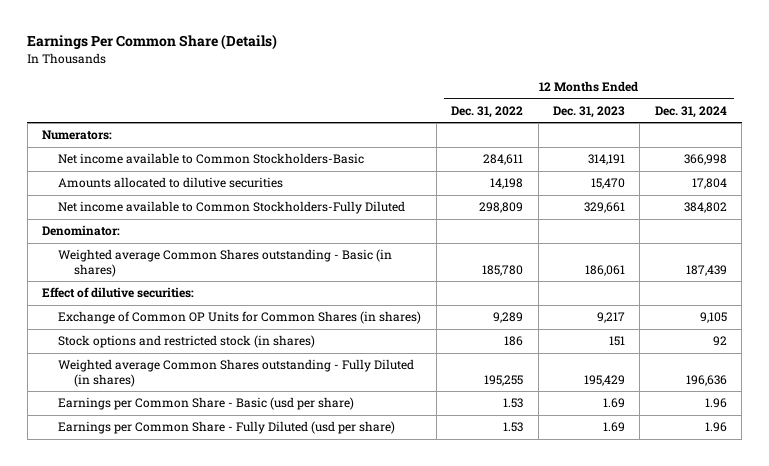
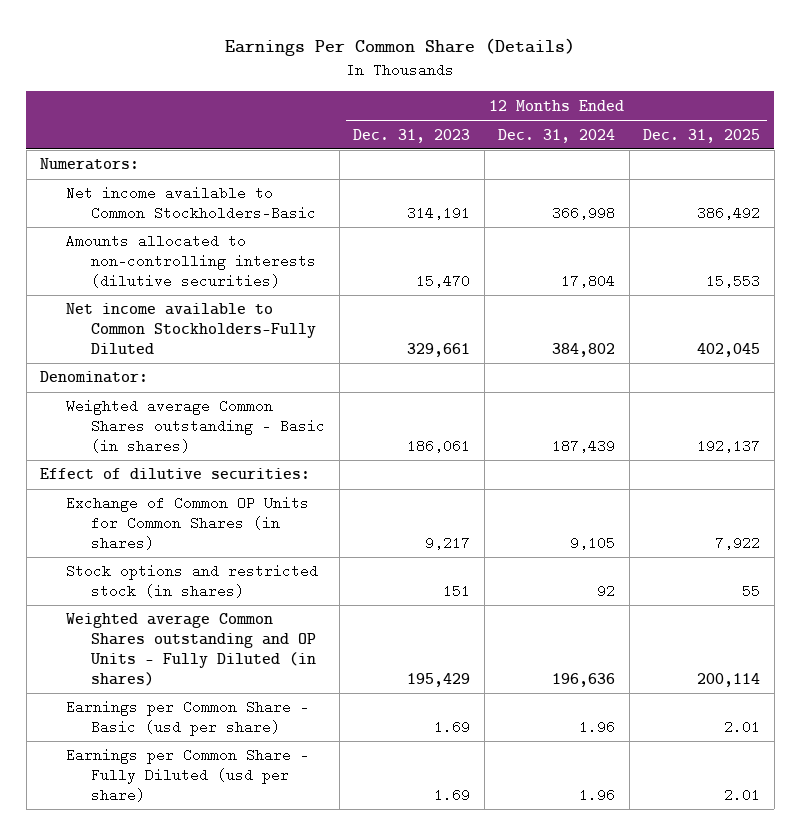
[451,105,524,118] Dec. 31, 2022 -> none
none -> [643,128,761,143] Dec. 31, 2025
[58,177,284,189] Amounts allocated to dilutive securities -> [65,234,317,288] Amounts allocated to non-controlling interests (dilutive securities)
[58,359,415,387] Weighted average Common Shares outstanding - Fully Diluted (in shares) -> [65,613,317,686] Weighted average Common Shares outstanding and OP Units - Fully Diluted (in shares)

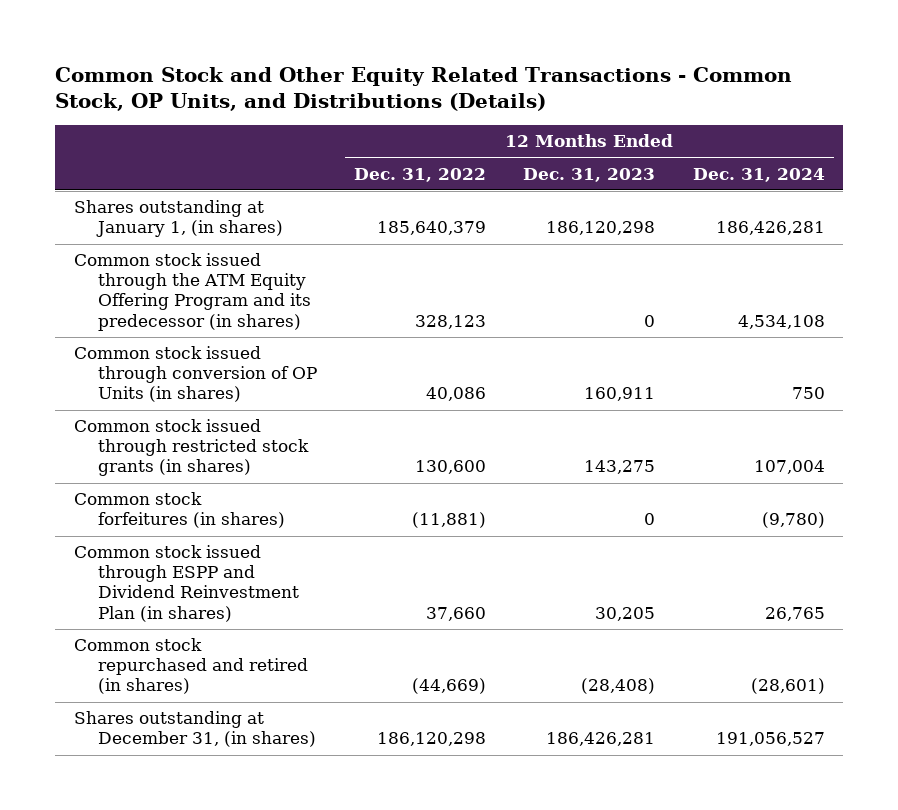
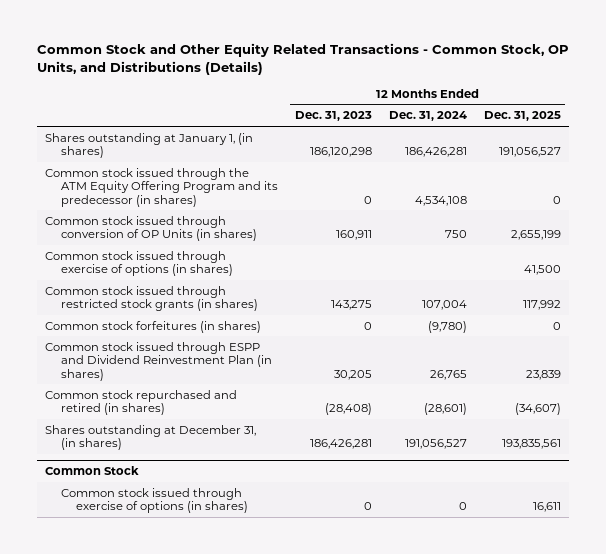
[353,167,486,182] Dec. 31, 2022 -> none
none -> [483,111,561,122] Dec. 31, 2025
none -> [45,250,233,277] Common stock issued through exercise of options (in shares)
none -> [45,466,140,476] Common Stock
none -> [60,487,249,514] Common stock issued through exercise of options (in shares)

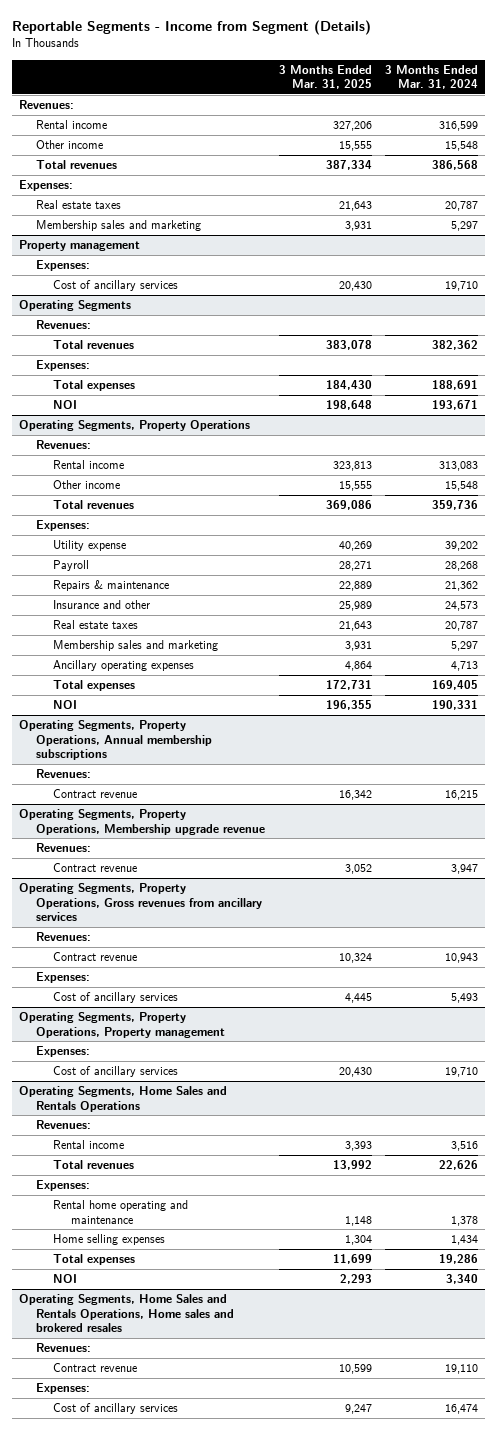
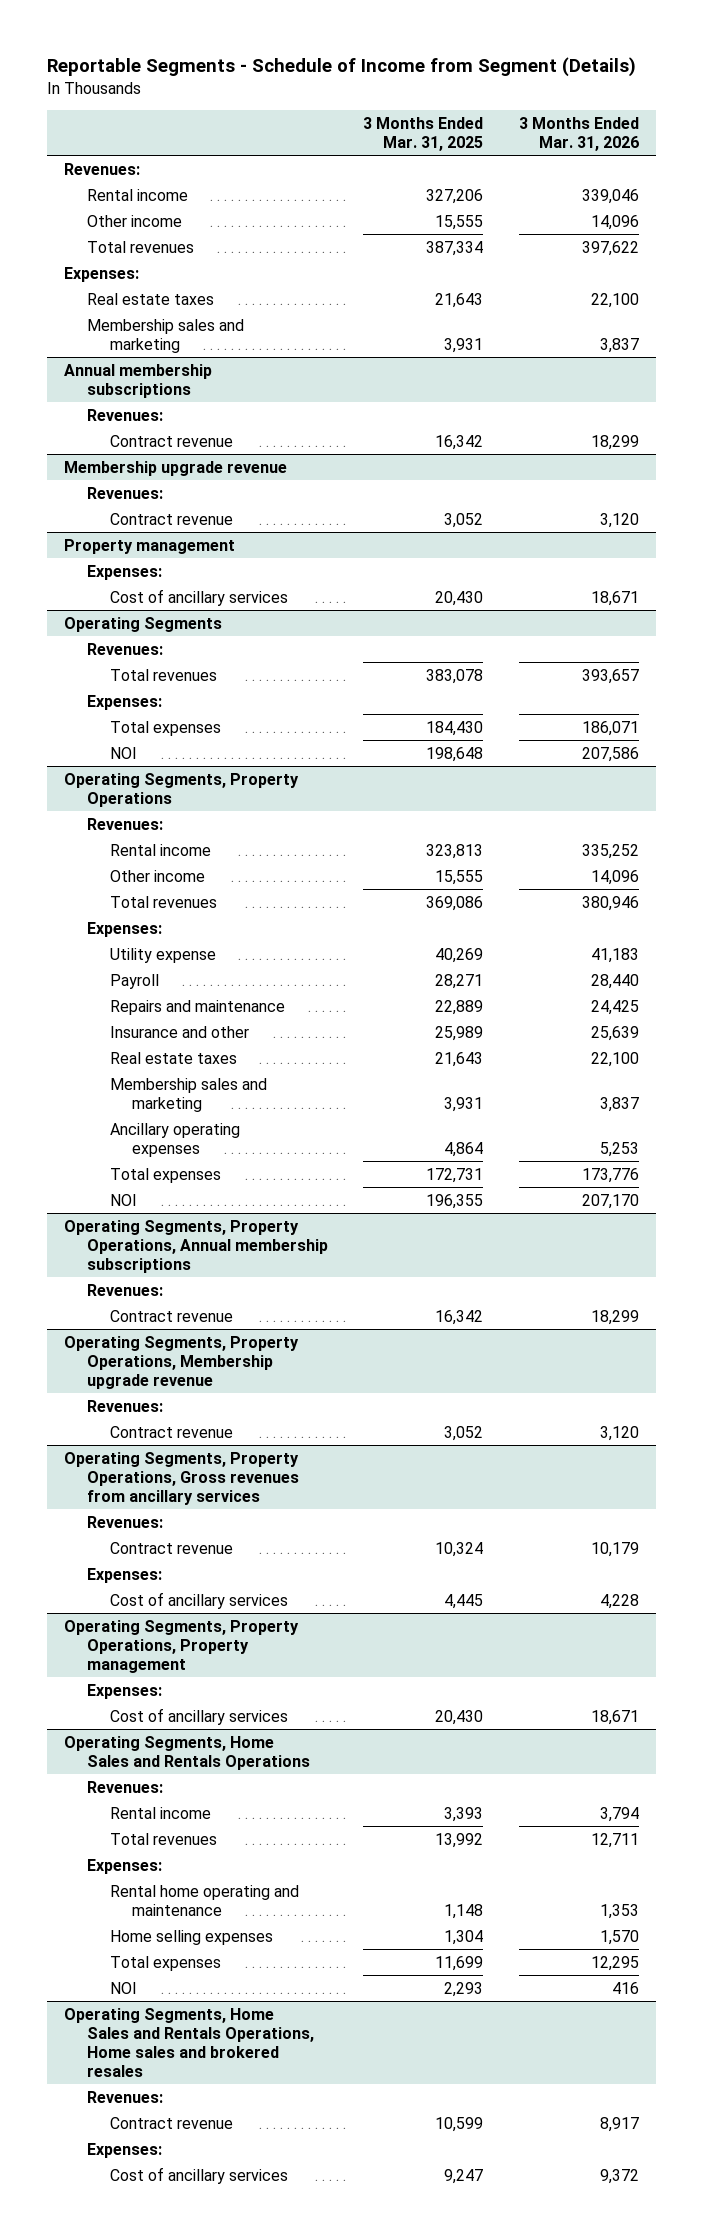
[12,19,372,35] Reportable Segments - Income from Segment (Details) -> [46,56,636,77] Reportable Segments - Schedule of Income from Segment (Details)
[385,64,479,90] 3 Months Ended Mar. 31, 2024 -> none
none -> [518,116,639,151] 3 Months Ended Mar. 31, 2026
none -> [64,363,213,398] Annual membership subscriptions
none -> [86,408,163,421] Revenues:
none -> [109,434,233,447] Contract revenue
none -> [64,460,288,476] Membership upgrade revenue
none -> [86,486,163,499] Revenues:
none -> [109,512,233,525] Contract revenue
[53,580,170,592] Repairs & maintenance -> [109,999,285,1015] Repairs and maintenance

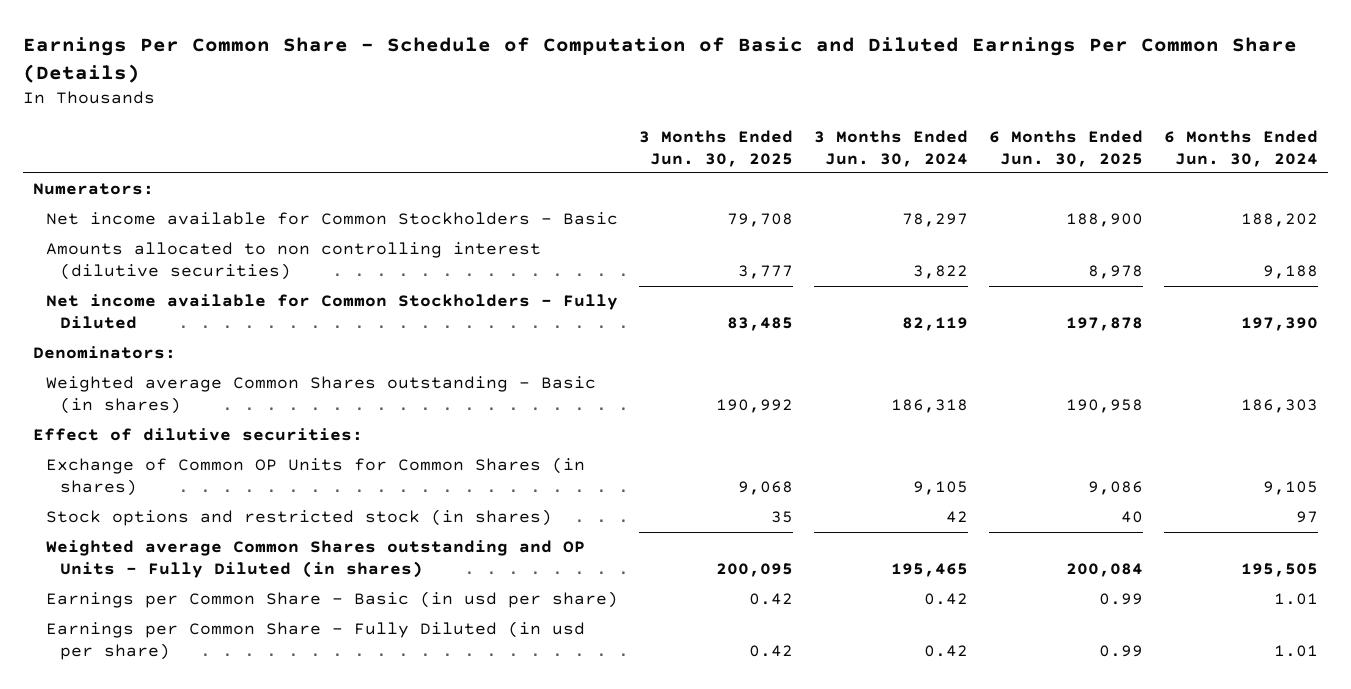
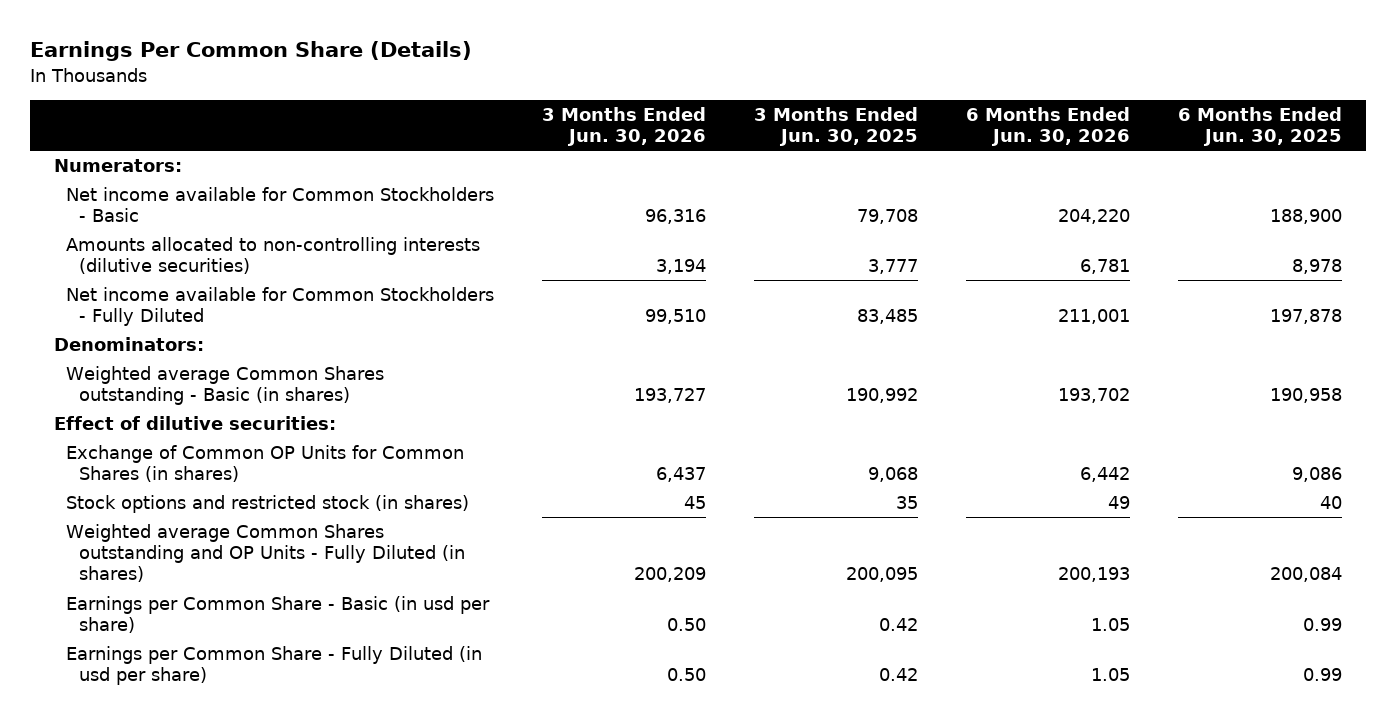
[22,36,1297,83] Earnings Per Common Share - Schedule of Computation of Basic and Diluted Earnings Per Common Share (Details) -> [29,41,472,62] Earnings Per Common Share (Details)
[813,129,968,167] 3 Months Ended Jun. 30, 2024 -> none
[1163,129,1318,167] 6 Months Ended Jun. 30, 2024 -> none
none -> [542,106,707,147] 3 Months Ended Jun. 30, 2026
none -> [966,106,1131,147] 6 Months Ended Jun. 30, 2026
[46,242,542,281] Amounts allocated to non controlling interest (dilutive securities) -> [66,237,481,275] Amounts allocated to non-controlling interests (dilutive securities)

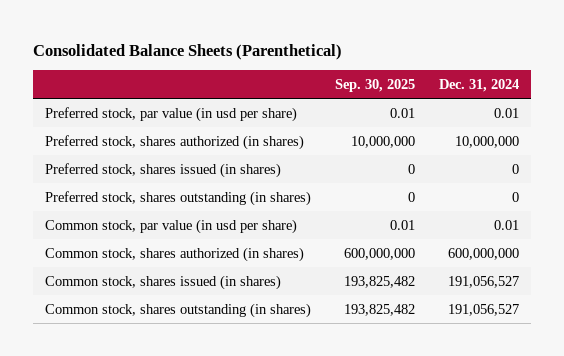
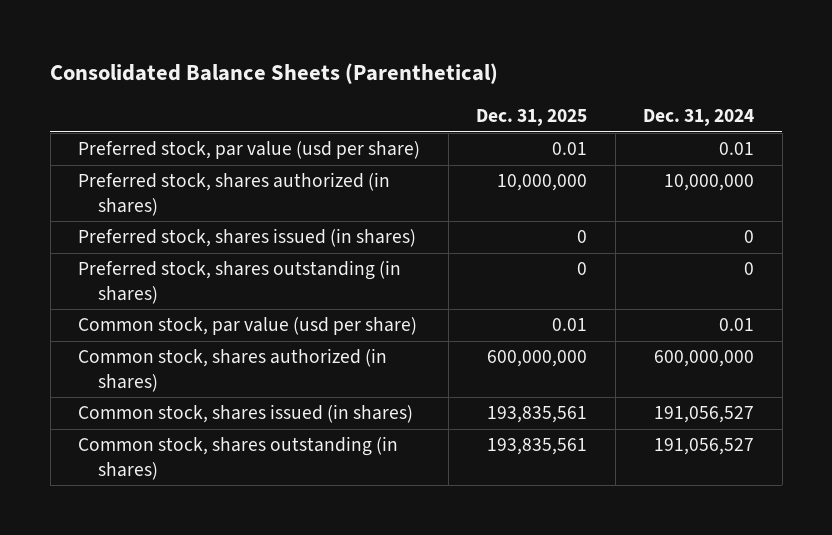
[335,78,416,92] Sep. 30, 2025 -> none
none -> [476,109,588,127] Dec. 31, 2025
[45,106,298,122] Preferred stock, par value (in usd per share) -> [78,141,421,160] Preferred stock, par value (usd per share)
[45,218,298,234] Common stock, par value (in usd per share) -> [78,317,418,336] Common stock, par value (usd per share)

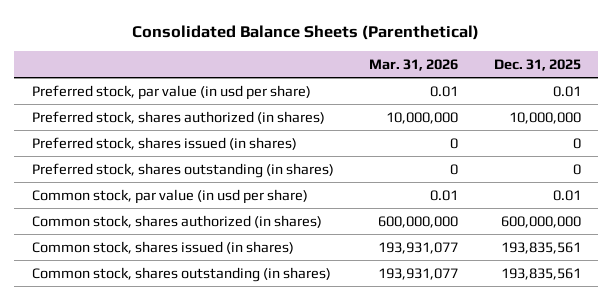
[643,109,755,127] Dec. 31, 2024 -> none
none -> [369,58,459,71] Mar. 31, 2026
[78,141,421,160] Preferred stock, par value (usd per share) -> [31,84,311,100] Preferred stock, par value (in usd per share)
[78,317,418,336] Common stock, par value (usd per share) -> [31,188,308,204] Common stock, par value (in usd per share)

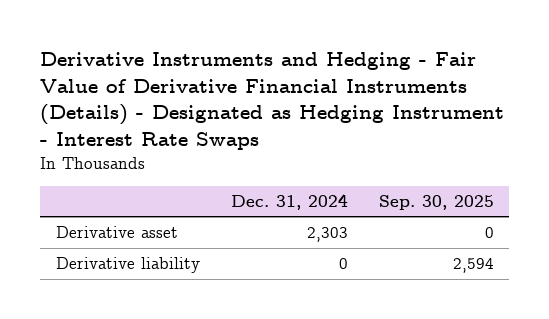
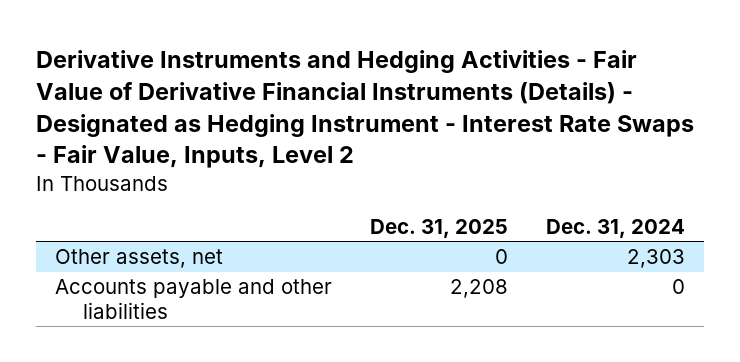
[40,52,505,150] Derivative Instruments and Hedging - Fair Value of Derivative Financial Instruments (Details) - Designated as Hedging Instrument - Interest Rate Swaps -> [36,49,695,169] Derivative Instruments and Hedging Activities - Fair Value of Derivative Financial Instruments (Details) - Designated as Hedging Instrument - Interest Rate Swaps - Fair Value, Inputs, Level 2
[378,194,494,210] Sep. 30, 2025 -> none
none -> [370,219,509,239] Dec. 31, 2025
[55,226,178,239] Derivative asset -> [55,249,224,269] Other assets, net
[55,257,200,274] Derivative liability -> [55,279,333,319] Accounts payable and other liabilities

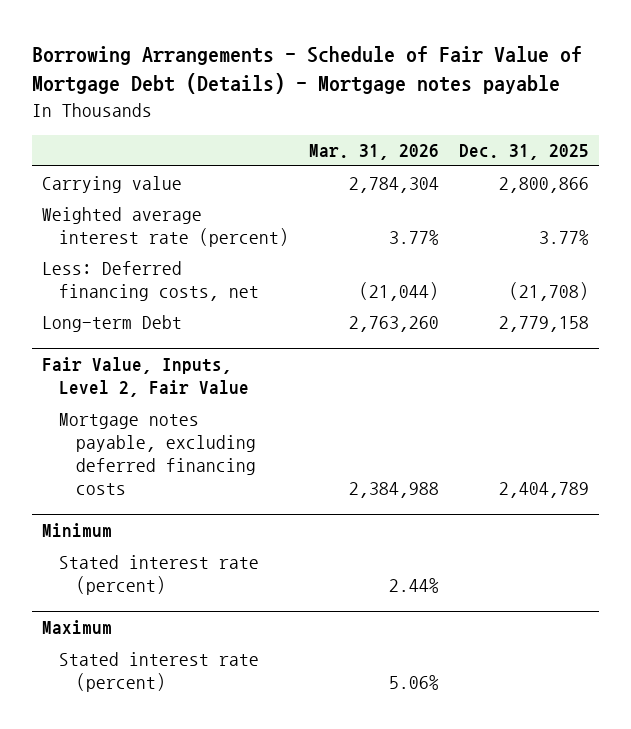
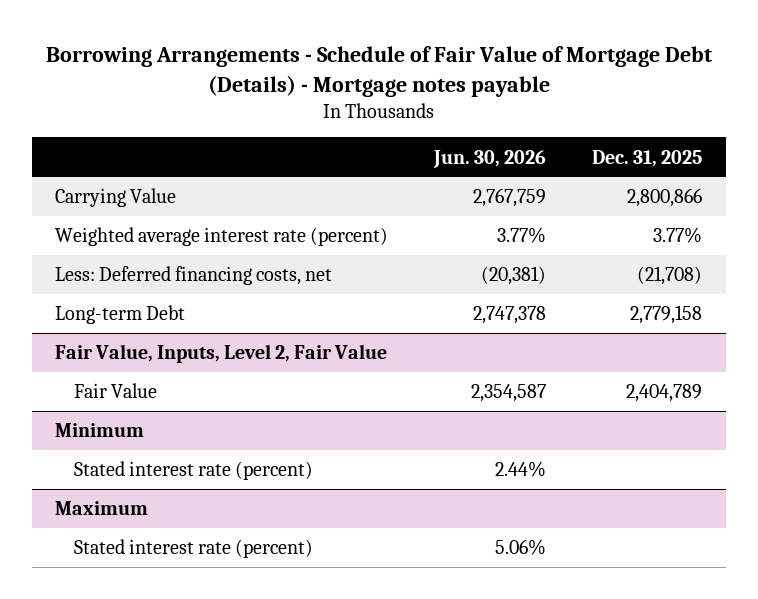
[309,144,440,161] Mar. 31, 2026 -> none
none -> [433,149,547,168] Jun. 30, 2026
[42,175,183,193] Carrying value -> [55,188,177,208] Carrying Value
[58,412,256,495] Mortgage notes payable, excluding deferred financing costs -> [73,383,157,399] Fair Value

